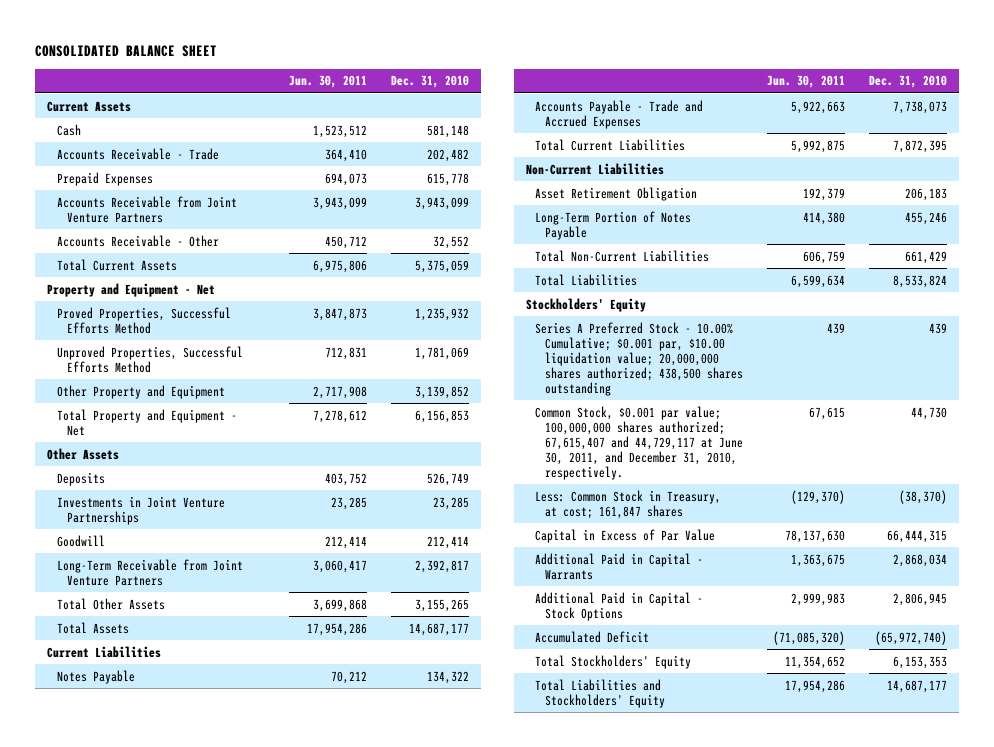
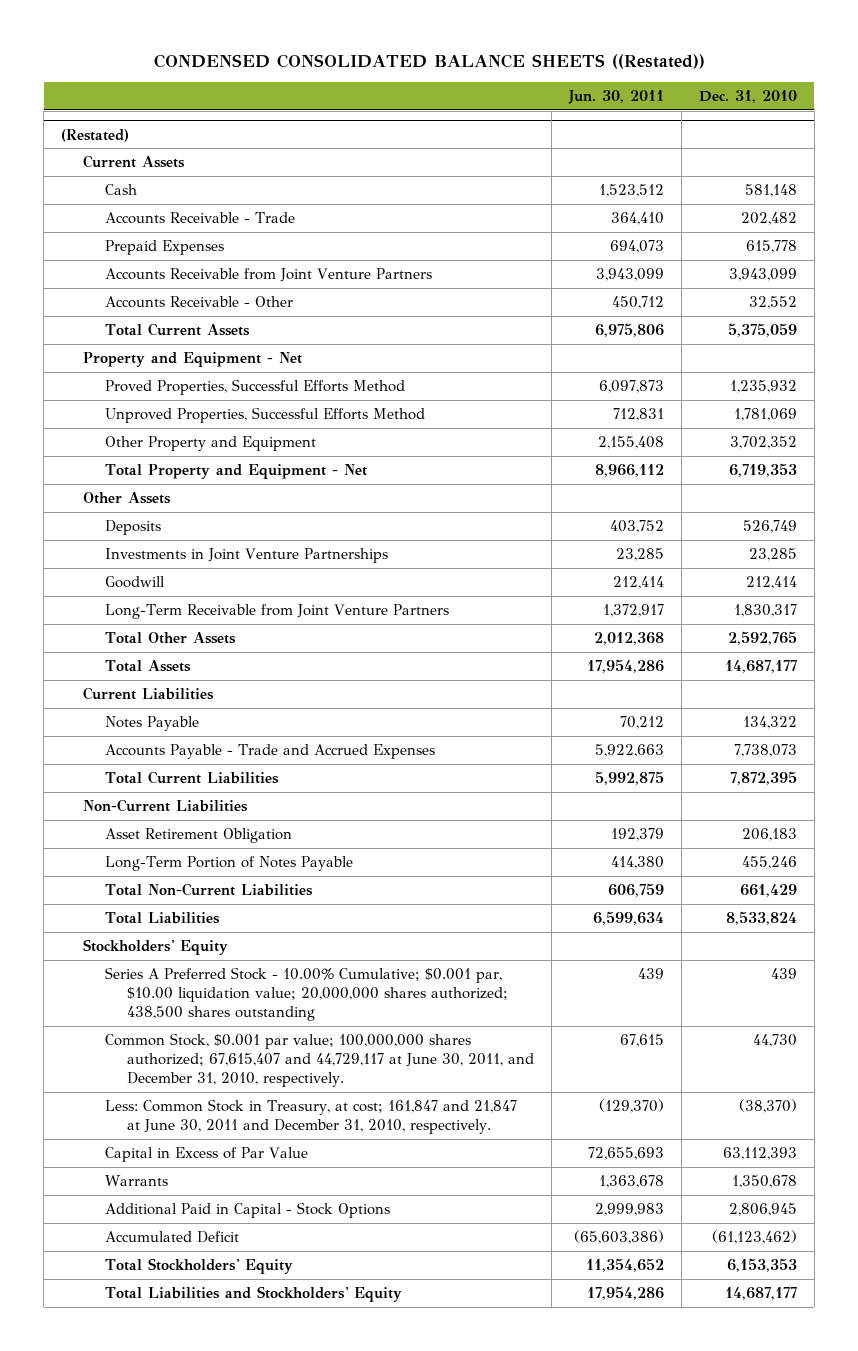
[35,44,218,57] CONSOLIDATED BALANCE SHEET -> [153,53,705,69] CONDENSED CONSOLIDATED BALANCE SHEETS ((Restated))
none -> [61,128,130,142] (Restated)
[312,307,367,321] 3,847,873 -> [598,380,664,394] 6,097,873
[312,385,367,399] 2,717,908 -> [597,436,664,450] 2,155,408
[414,385,469,399] 3,139,852 -> [729,436,797,450] 3,702,352
[312,409,367,423] 7,278,612 -> [594,464,664,478] 8,966,112
[414,409,469,423] 6,156,853 -> [728,463,797,478] 6,719,353
[312,559,367,573] 3,060,417 -> [602,604,664,618] 1,372,917
[414,559,469,573] 2,392,817 -> [733,604,797,618] 1,830,317
[312,598,367,612] 3,699,868 -> [593,632,664,646] 2,012,368
[414,598,469,612] 3,155,265 -> [727,631,797,646] 2,592,765
[535,489,722,519] Less: Common Stock in Treasury, at cost; 161,847 shares -> [105,1099,518,1135] Less: Common Stock in Treasury, at cost; 161,847 and 21,847 at June 30, 2011 and December 31, 2010, respectively.
[785,529,846,543] 78,137,630 -> [587,1147,664,1161] 72,655,693
[887,529,948,543] 66,444,315 -> [722,1147,797,1161] 63,112,393
[535,552,704,580] Additional Paid in Capital - Warrants -> [105,1175,169,1187] Warrants
[791,553,846,567] 1,363,675 -> [598,1175,664,1189] 1,363,678
[893,553,948,567] 2,868,034 -> [731,1175,797,1189] 1,350,678
[773,630,846,645] (71,085,320) -> [573,1230,664,1245] (65,603,386)
[875,630,948,645] (65,972,740) -> [711,1230,797,1245] (61,123,462)

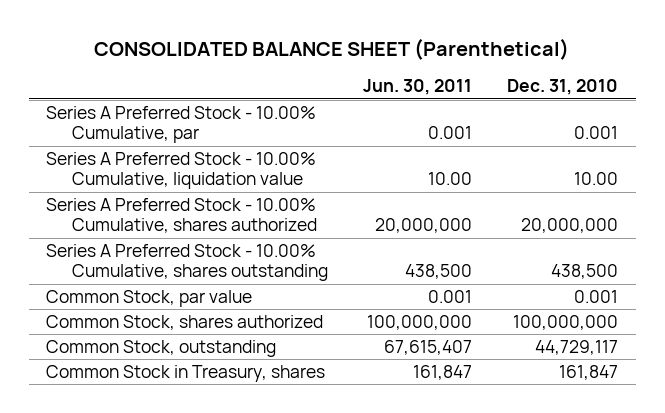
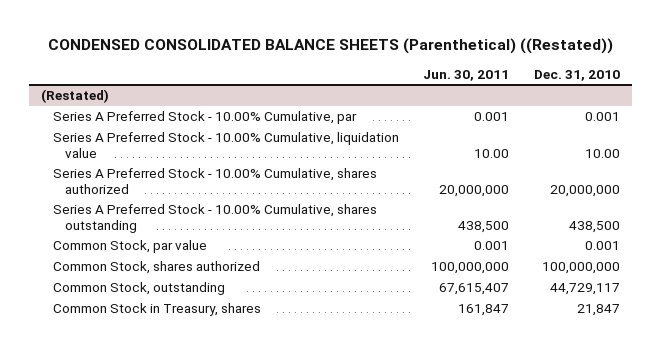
[94,37,570,60] CONSOLIDATED BALANCE SHEET (Parenthetical) -> [47,37,613,54] CONDENSED CONSOLIDATED BALANCE SHEETS (Parenthetical) ((Restated))
none -> [41,89,110,104] (Restated)
[559,364,619,380] 161,847 -> [576,304,620,317] 21,847

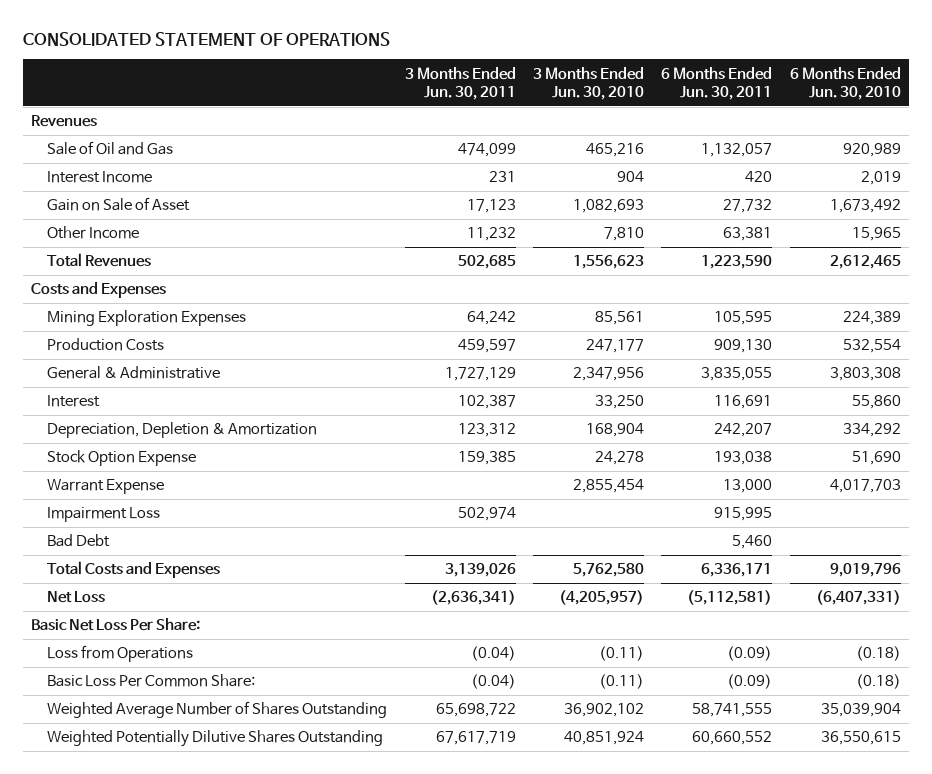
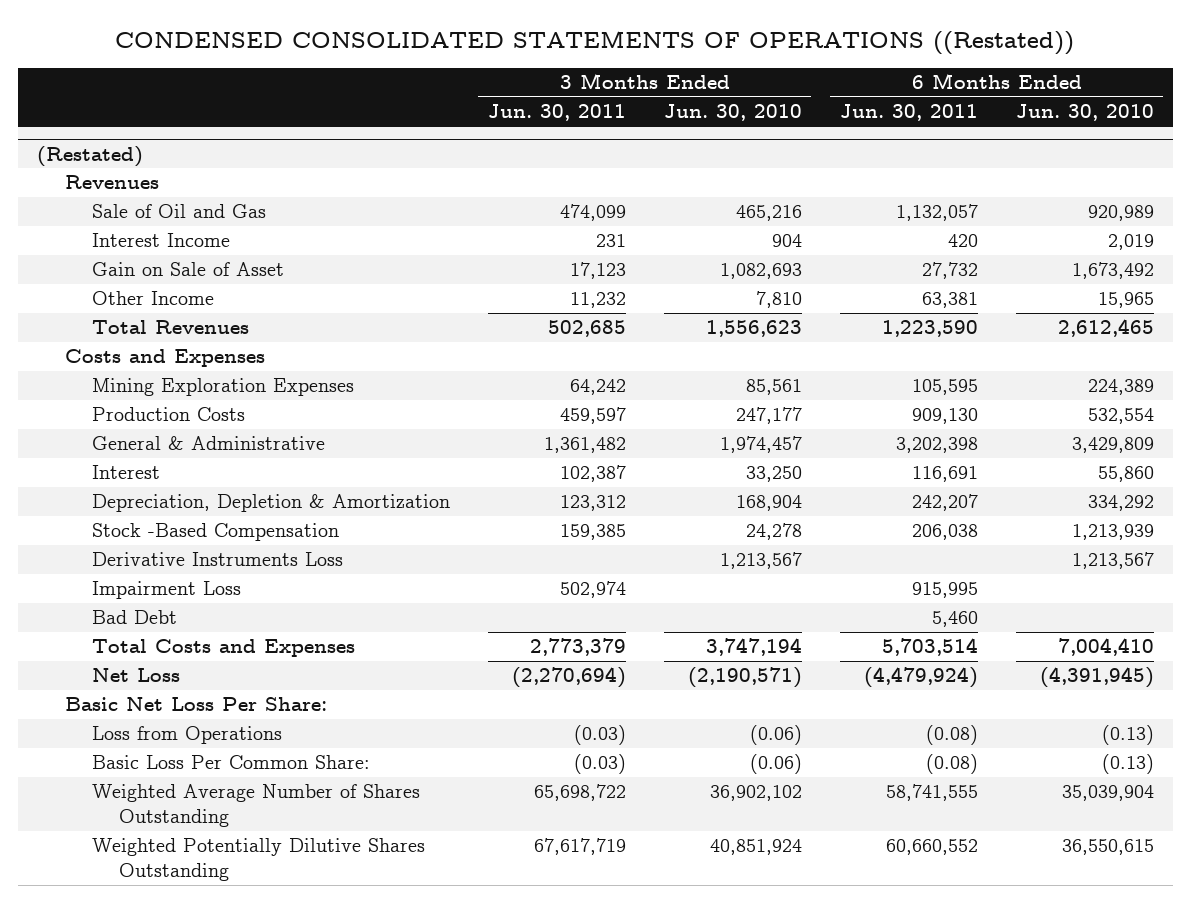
[22,31,390,46] CONSOLIDATED STATEMENT OF OPERATIONS -> [115,31,1075,56] CONDENSED CONSOLIDATED STATEMENTS OF OPERATIONS ((Restated))
none -> [37,145,144,167] (Restated)
[444,367,516,382] 1,727,129 -> [543,437,626,454] 1,361,482
[573,367,645,382] 2,347,956 -> [719,436,802,454] 1,974,457
[701,367,773,382] 3,835,055 -> [895,437,978,454] 3,202,398
[829,367,901,382] 3,803,308 -> [1071,437,1154,454] 3,429,809
[47,450,197,467] Stock Option Expense -> none
[47,479,165,495] Warrant Expense -> none
none -> [92,523,340,542] Stock -Based Compensation
none -> [92,552,344,567] Derivative Instruments Loss
[444,563,516,578] 3,139,026 -> [529,638,626,657] 2,773,379
[573,563,645,578] 5,762,580 -> [705,638,802,657] 3,747,194
[701,563,773,578] 6,336,171 -> [881,638,978,657] 5,703,514
[829,563,901,578] 9,019,796 -> [1057,638,1154,657] 7,004,410
[430,590,516,606] (2,636,341) -> [511,667,626,689] (2,270,694)
[559,590,645,606] (4,205,957) -> [687,667,802,689] (2,190,571)
[687,590,773,606] (5,112,581) -> [863,667,978,689] (4,479,924)
[815,590,901,606] (6,407,331) -> [1039,667,1154,689] (4,391,945)
[470,646,516,662] (0.04) -> [573,725,626,746] (0.03)
[599,646,645,662] (0.11) -> [749,725,802,746] (0.06)
[727,646,773,662] (0.09) -> [925,725,978,746] (0.08)
[855,646,901,662] (0.18) -> [1101,725,1154,746] (0.13)
[470,674,516,690] (0.04) -> [573,754,626,775] (0.03)
[599,674,645,690] (0.11) -> [749,754,802,775] (0.06)
[727,674,773,690] (0.09) -> [925,754,978,775] (0.08)
[855,674,901,690] (0.18) -> [1101,754,1154,775] (0.13)

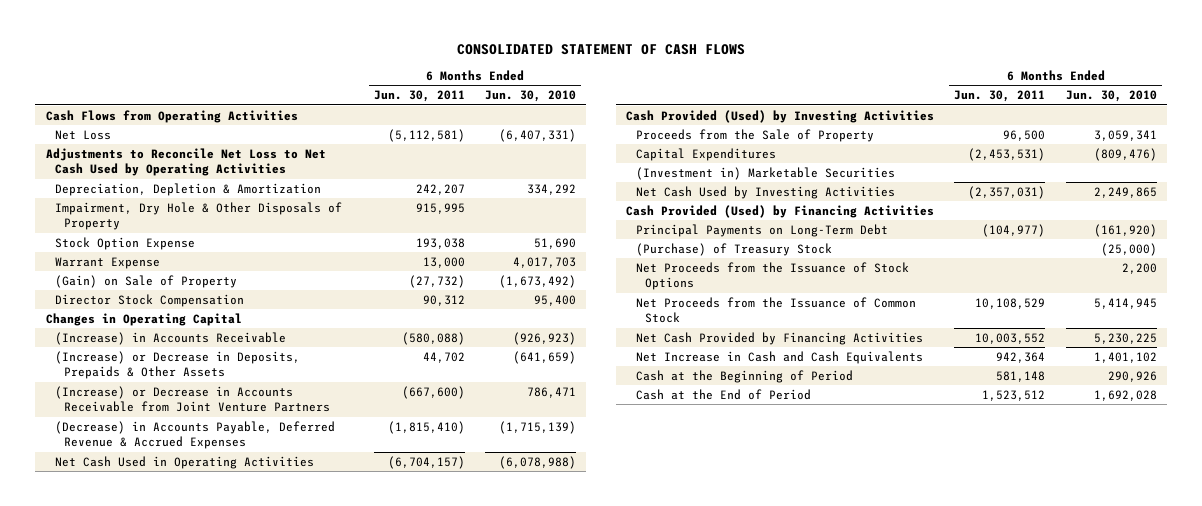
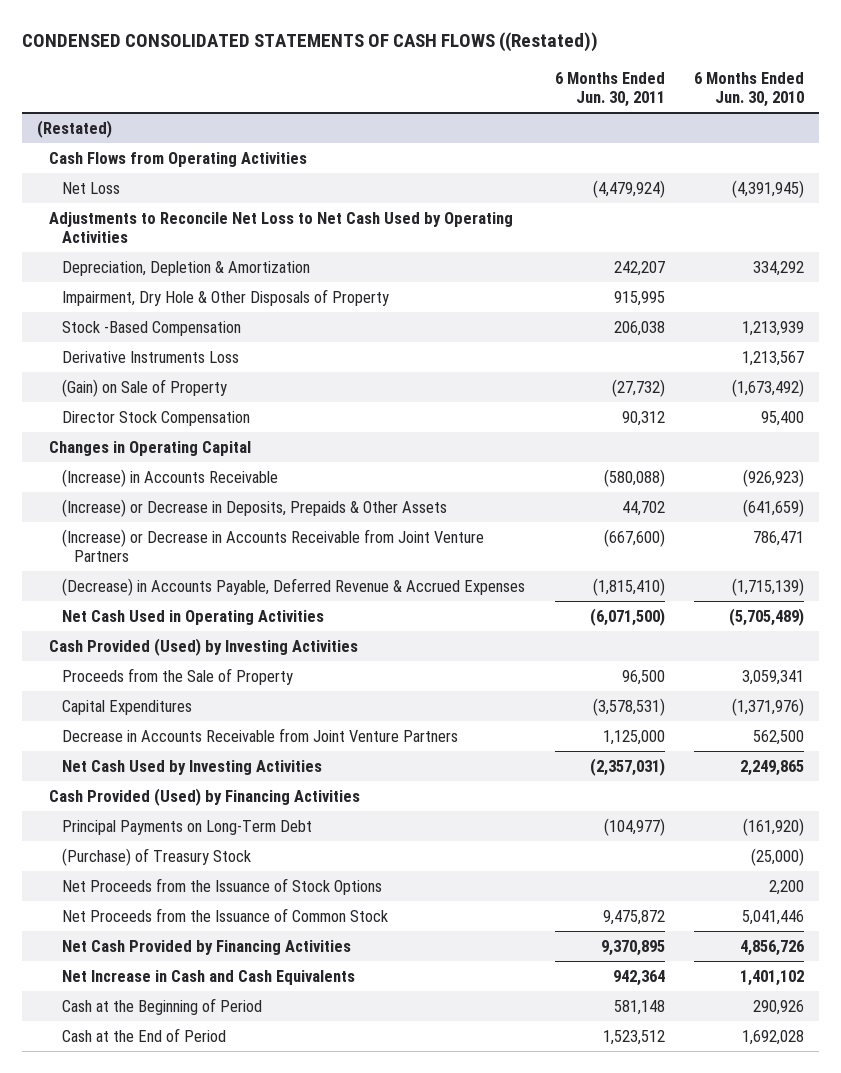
[457,44,746,56] CONSOLIDATED STATEMENT OF CASH FLOWS -> [21,32,598,53] CONDENSED CONSOLIDATED STATEMENTS OF CASH FLOWS ((Restated))
none -> [36,119,112,138] (Restated)
[387,128,465,142] (5,112,581) -> [592,179,665,198] (4,479,924)
[499,128,577,142] (6,407,331) -> [732,179,805,198] (4,391,945)
[54,236,195,250] Stock Option Expense -> none
[54,256,160,269] Warrant Expense -> none
none -> [61,320,241,336] Stock -Based Compensation
none -> [61,350,239,363] Derivative Instruments Loss
[387,455,465,469] (6,704,157) -> [589,607,665,626] (6,071,500)
[499,455,577,469] (6,078,988) -> [729,607,805,626] (5,705,489)
[635,166,895,180] (Investment in) Marketable Securities -> none
[968,147,1046,161] (2,453,531) -> [592,697,665,716] (3,578,531)
[1093,147,1157,161] (809,476) -> [732,697,805,716] (1,371,976)
none -> [61,727,458,742] Decrease in Accounts Receivable from Joint Venture Partners
[975,297,1046,309] 10,108,529 -> [602,909,665,925] 9,475,872
[1093,297,1157,309] 5,414,945 -> [742,909,805,925] 5,041,446
[975,332,1046,344] 10,003,552 -> [600,939,665,956] 9,370,895
[1093,332,1157,344] 5,230,225 -> [740,939,805,956] 4,856,726

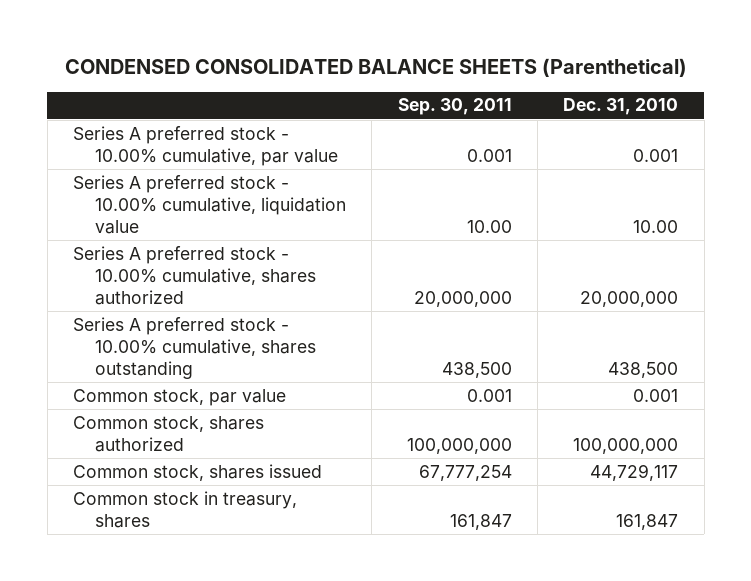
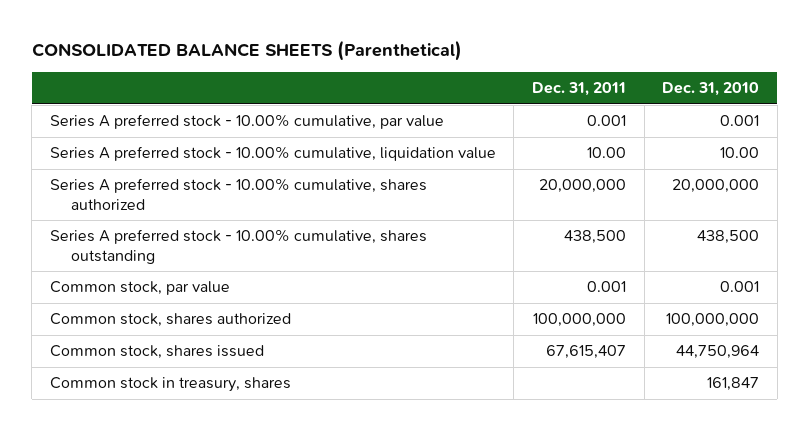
[64,58,687,78] CONDENSED CONSOLIDATED BALANCE SHEETS (Parenthetical) -> [31,40,462,62] CONSOLIDATED BALANCE SHEETS (Parenthetical)
[397,98,512,116] Sep. 30, 2011 -> none
none -> [531,82,626,97] Dec. 31, 2011
[590,463,679,481] 44,729,117 -> [676,345,760,360] 44,750,964

